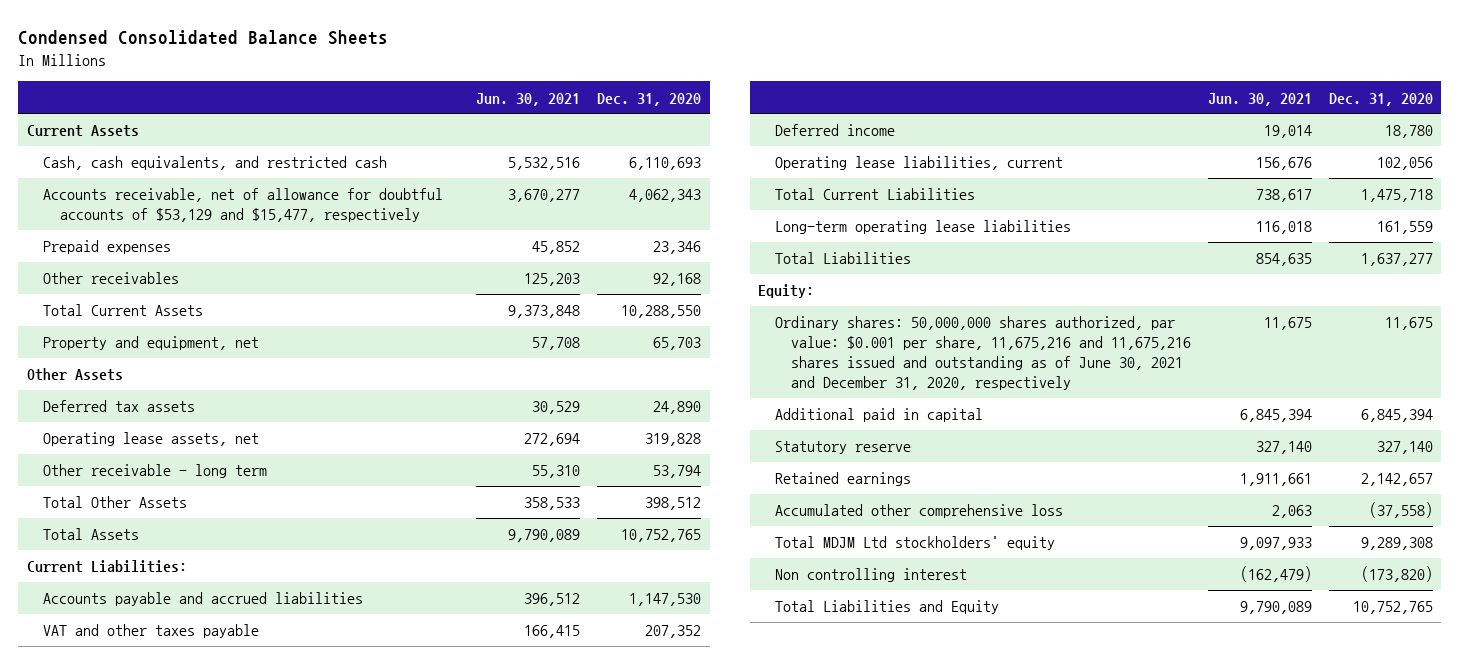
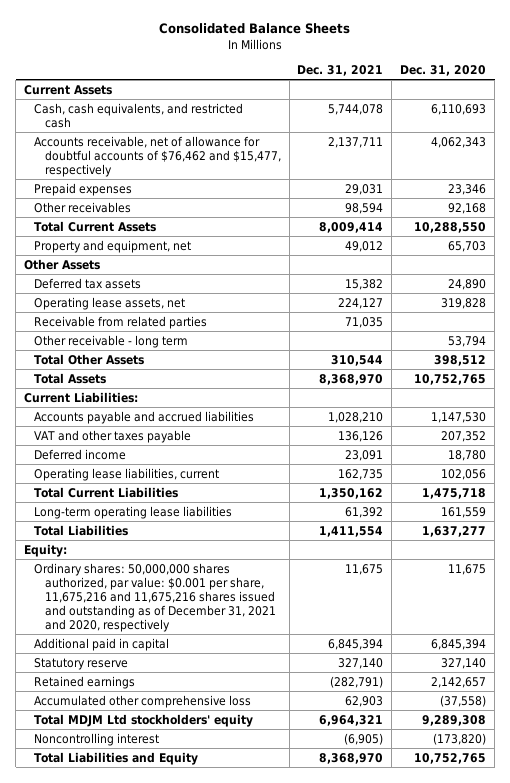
[18,30,389,46] Condensed Consolidated Balance Sheets -> [159,23,351,35] Consolidated Balance Sheets
[476,92,581,106] Jun. 30, 2021 -> none
none -> [297,64,384,76] Dec. 31, 2021
[43,188,444,223] Accounts receivable, net of allowance for doubtful accounts of $53,129 and $15,477, respectively -> [34,135,281,177] Accounts receivable, net of allowance for doubtful accounts of $76,462 and $15,477, respectively
none -> [34,315,208,329] Receivable from related parties
[774,316,1192,391] Ordinary shares: 50,000,000 shares authorized, par value: $0.001 per share, 11,675,216 and 11,675,216 shares issued and outstanding as of June 30, 2021 and December 31, 2020, respectively -> [34,562,276,632] Ordinary shares: 50,000,000 shares authorized, par value: $0.001 per share, 11,675,216 and 11,675,216 shares issued and outstanding as of December 31, 2021 and 2020, respectively
[774,568,967,583] Non controlling interest -> [34,732,160,746] Noncontrolling interest

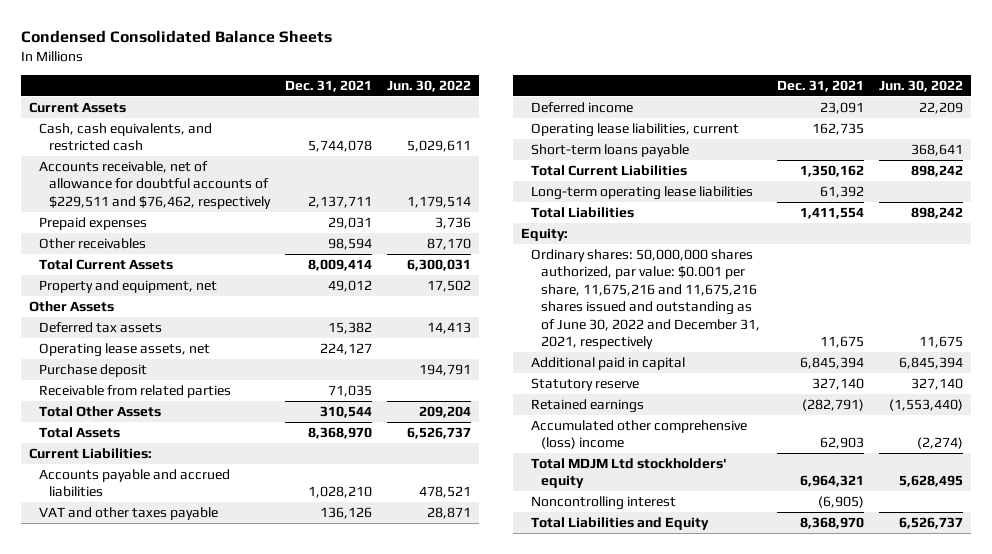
[159,23,351,35] Consolidated Balance Sheets -> [21,30,333,44] Condensed Consolidated Balance Sheets
[400,64,487,76] Dec. 31, 2020 -> none
none -> [387,79,472,92] Jun. 30, 2022
[34,135,281,177] Accounts receivable, net of allowance for doubtful accounts of $76,462 and $15,477, respectively -> [38,160,271,209] Accounts receivable, net of allowance for doubtful accounts of $229,511 and $76,462, respectively
none -> [38,363,147,377] Purchase deposit
[34,334,189,348] Other receivable - long term -> none
none -> [530,143,689,157] Short-term loans payable
[34,562,276,632] Ordinary shares: 50,000,000 shares authorized, par value: $0.001 per share, 11,675,216 and 11,675,216 shares issued and outstanding as of December 31, 2021 and 2020, respectively -> [530,248,760,350] Ordinary shares: 50,000,000 shares authorized, par value: $0.001 per share, 11,675,216 and 11,675,216 shares issued and outstanding as of June 30, 2022 and December 31, 2021, respectively
[34,694,252,708] Accumulated other comprehensive loss -> [530,419,747,450] Accumulated other comprehensive (loss) income

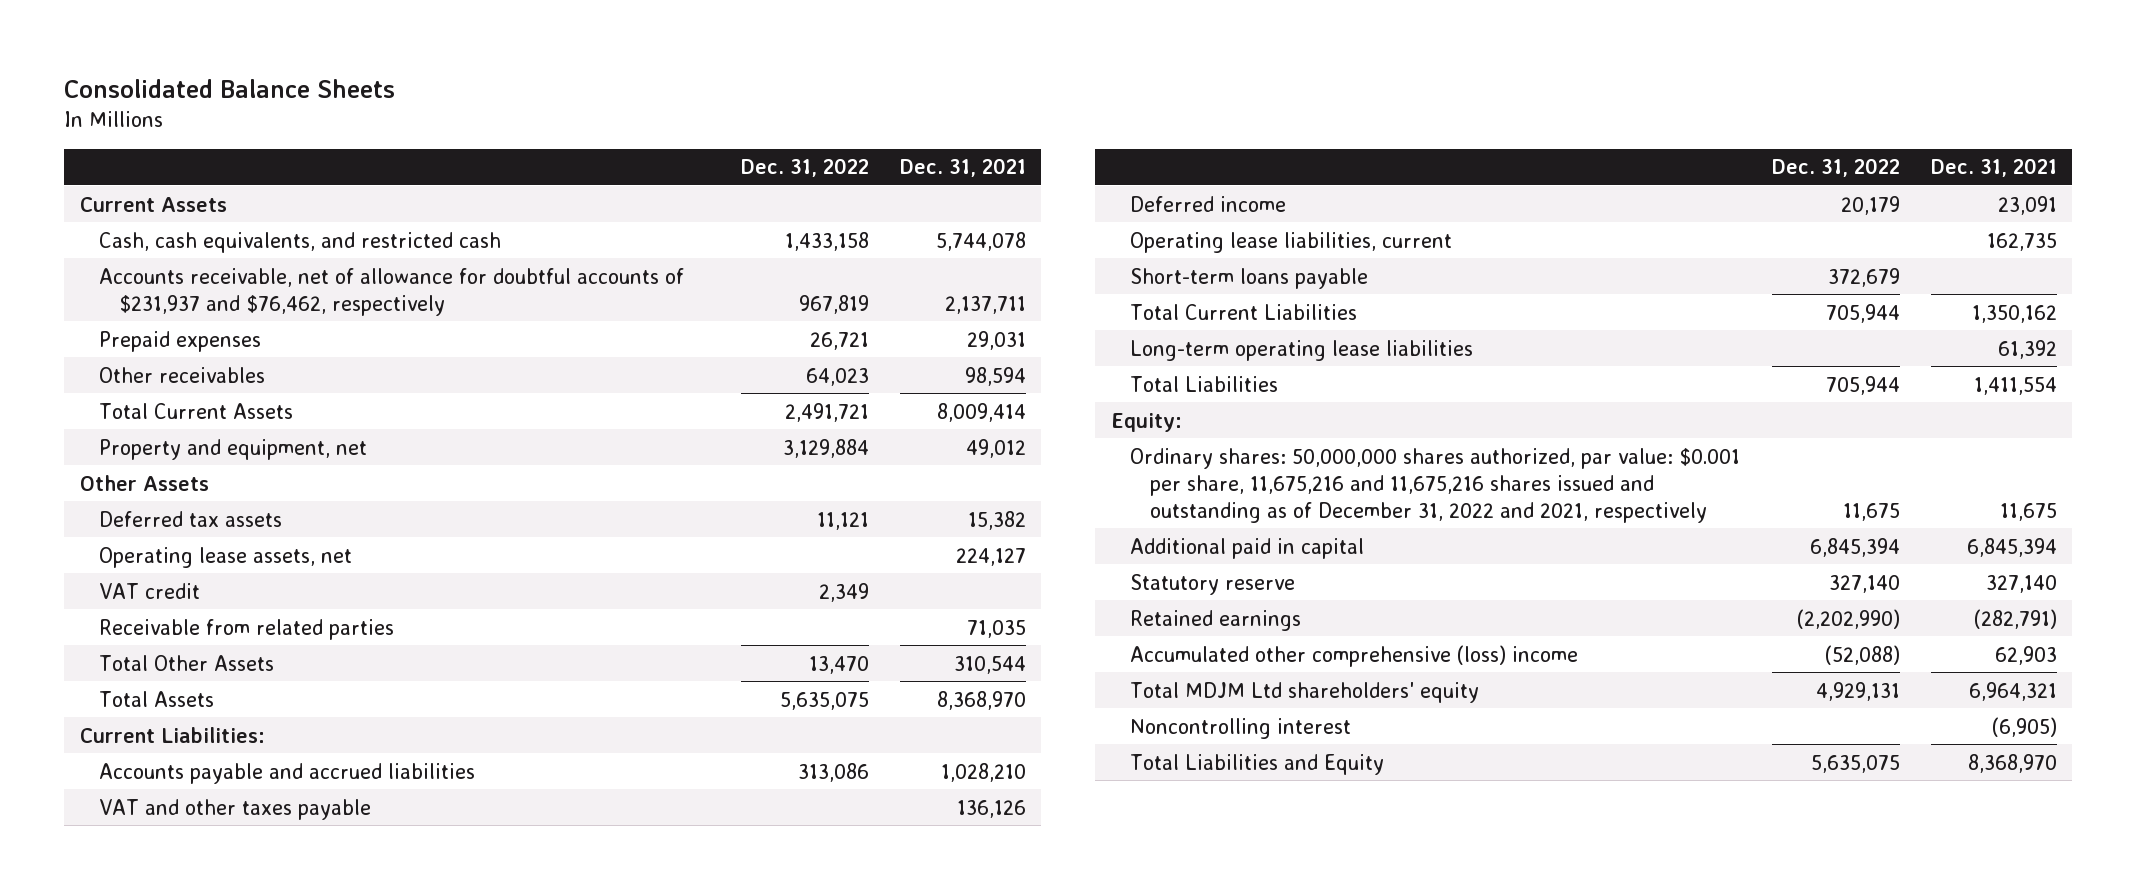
[21,30,333,44] Condensed Consolidated Balance Sheets -> [64,78,396,98] Consolidated Balance Sheets
[387,79,472,92] Jun. 30, 2022 -> none
none -> [740,158,869,178] Dec. 31, 2022
[38,160,271,209] Accounts receivable, net of allowance for doubtful accounts of $229,511 and $76,462, respectively -> [99,267,685,316] Accounts receivable, net of allowance for doubtful accounts of $231,937 and $76,462, respectively
[38,363,147,377] Purchase deposit -> none
none -> [99,582,201,599] VAT credit
[530,248,760,350] Ordinary shares: 50,000,000 shares authorized, par value: $0.001 per share, 11,675,216 and 11,675,216 shares issued and outstanding as of June 30, 2022 and December 31, 2021, respectively -> [1130,447,1741,523] Ordinary shares: 50,000,000 shares authorized, par value: $0.001 per share, 11,675,216 and 11,675,216 shares issued and outstanding as of December 31, 2022 and 2021, respectively
[530,457,727,489] Total MDJM Ltd stockholders' equity -> [1130,681,1480,703] Total MDJM Ltd shareholders' equity

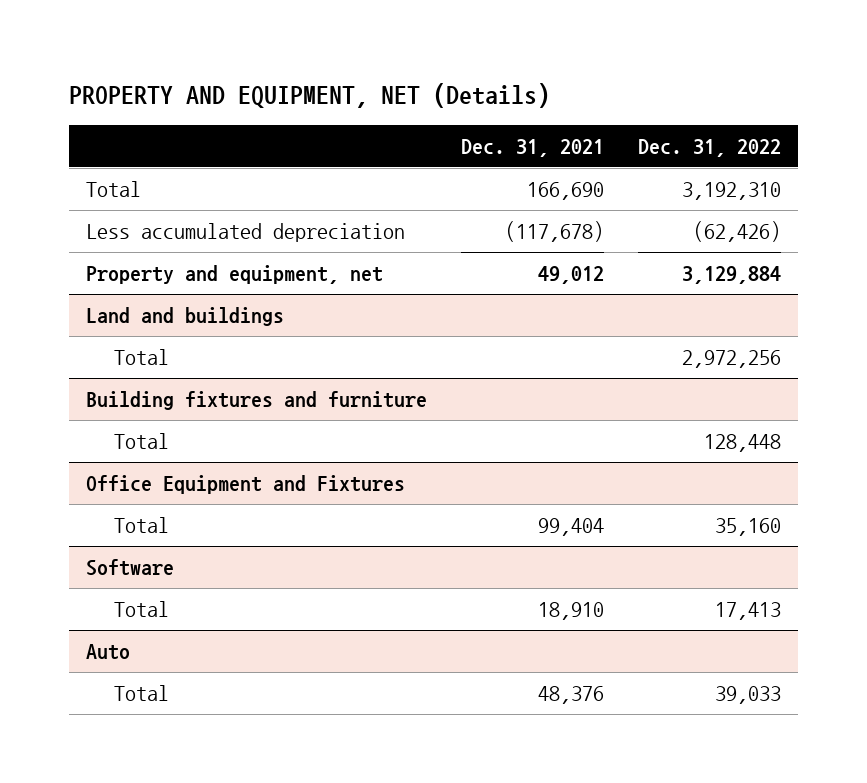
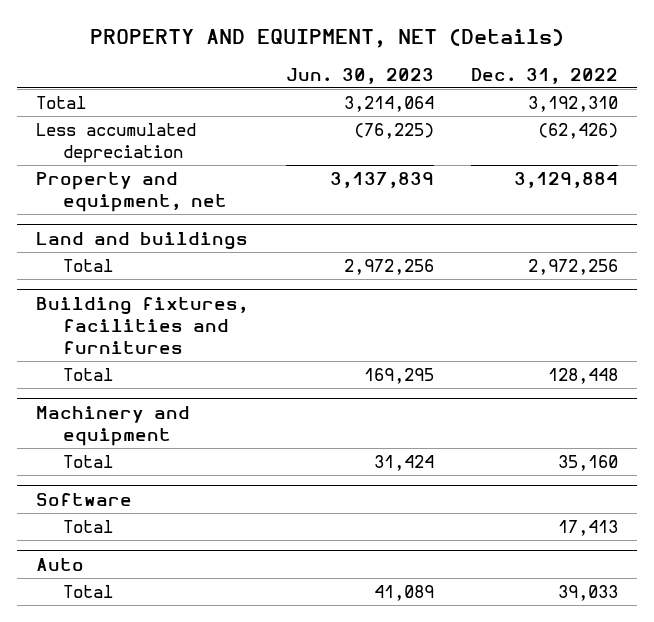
[461,139,605,158] Dec. 31, 2021 -> none
none -> [285,67,434,84] Jun. 30, 2023
[86,390,428,410] Building fixtures and furniture -> [35,297,248,354] Building fixtures, facilities and furnitures
[86,474,406,494] Office Equipment and Fixtures -> none
none -> [35,406,190,446] Machinery and equipment

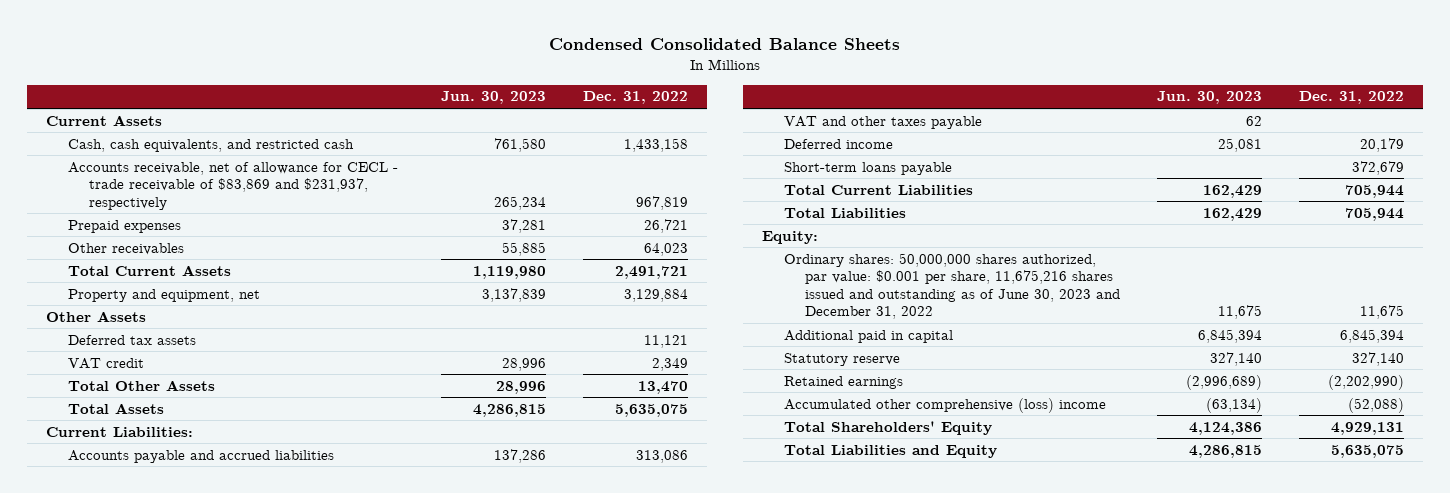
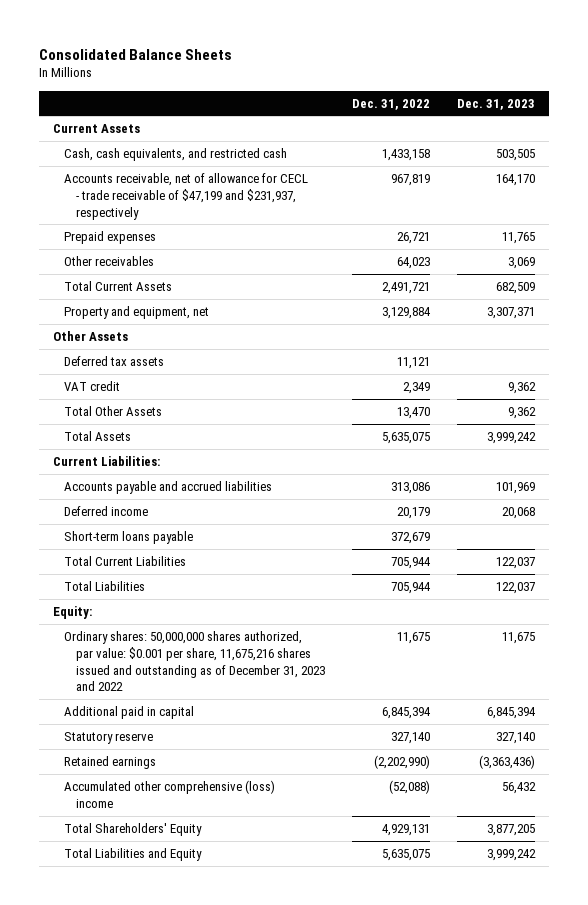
[548,38,900,51] Condensed Consolidated Balance Sheets -> [39,48,233,60] Consolidated Balance Sheets
[441,91,547,105] Jun. 30, 2023 -> none
none -> [457,98,536,110] Dec. 31, 2023
[67,161,398,210] Accounts receivable, net of allowance for CECL - trade receivable of $83,869 and $231,937, respectively -> [64,173,309,220] Accounts receivable, net of allowance for CECL - trade receivable of $47,199 and $231,937, respectively
[783,115,982,129] VAT and other taxes payable -> none
[783,252,1121,320] Ordinary shares: 50,000,000 shares authorized, par value: $0.001 per share, 11,675,216 shares issued and outstanding as of June 30, 2023 and December 31, 2022 -> [64,631,325,692] Ordinary shares: 50,000,000 shares authorized, par value: $0.001 per share, 11,675,216 shares issued and outstanding as of December 31, 2023 and 2022

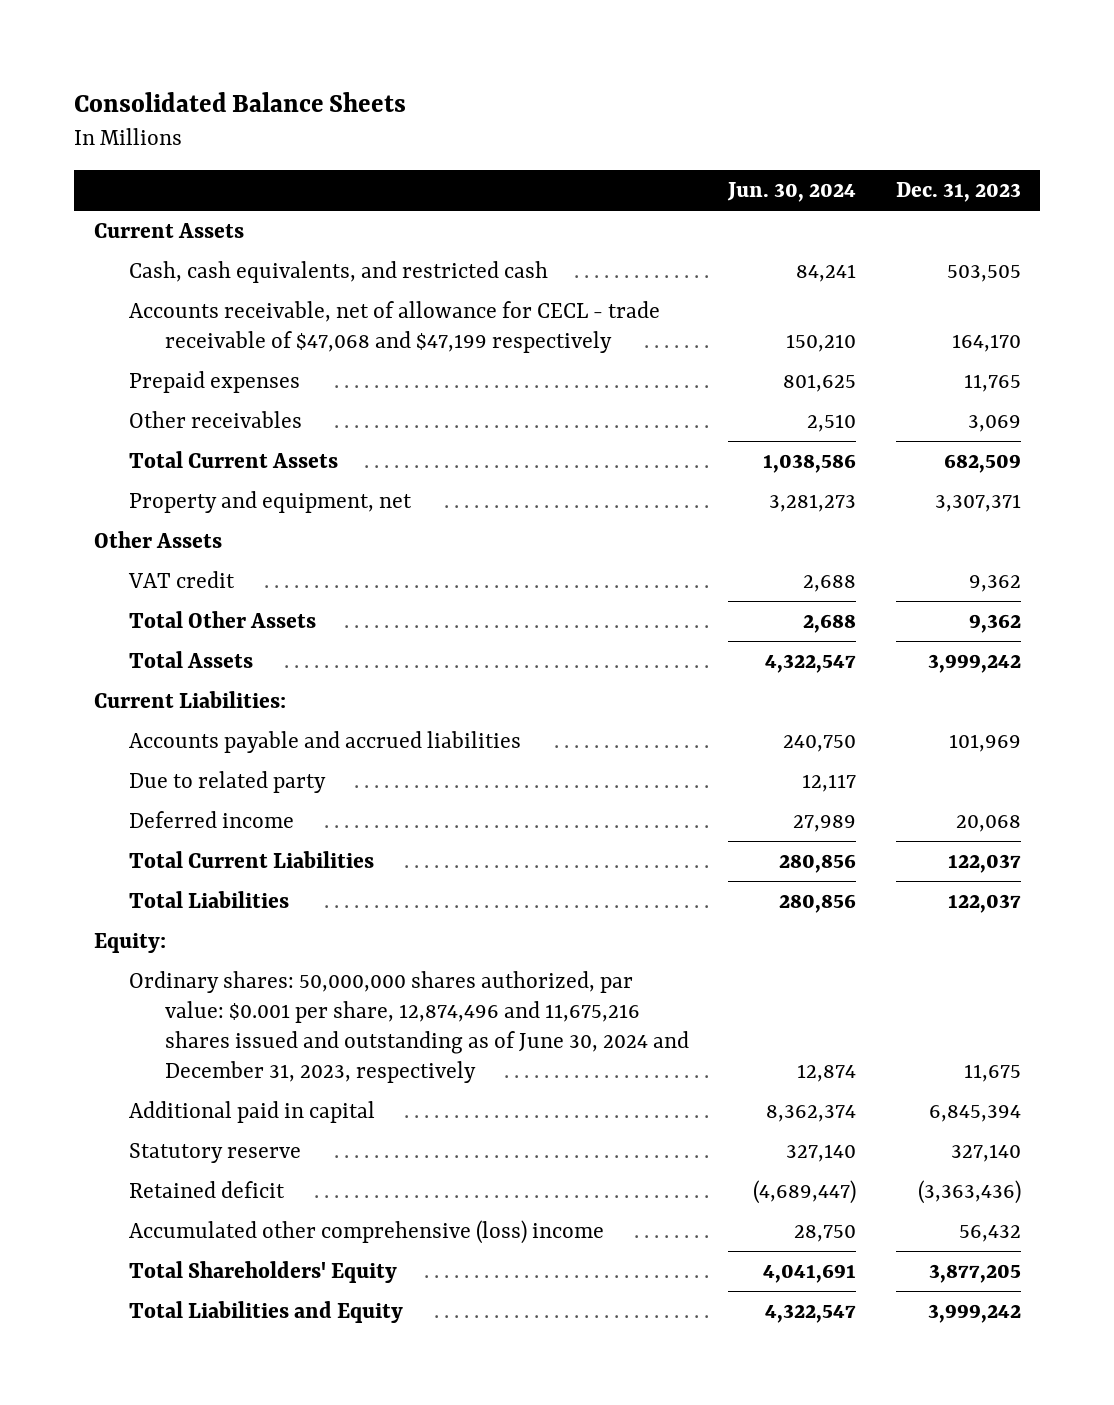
[351,98,430,110] Dec. 31, 2022 -> none
none -> [727,182,857,203] Jun. 30, 2024
[64,173,309,220] Accounts receivable, net of allowance for CECL - trade receivable of $47,199 and $231,937, respectively -> [129,301,661,354] Accounts receivable, net of allowance for CECL - trade receivable of $47,068 and $47,199 respectively
[64,356,165,367] Deferred tax assets -> none
none -> [129,771,327,794] Due to related party
[64,531,194,545] Short-term loans payable -> none
[64,631,325,692] Ordinary shares: 50,000,000 shares authorized, par value: $0.001 per share, 11,675,216 shares issued and outstanding as of December 31, 2023 and 2022 -> [129,971,690,1083] Ordinary shares: 50,000,000 shares authorized, par value: $0.001 per share, 12,874,496 and 11,675,216 shares issued and outstanding as of June 30, 2024 and December 31, 2023, respectively
[64,756,157,770] Retained earnings -> [129,1181,286,1199] Retained deficit

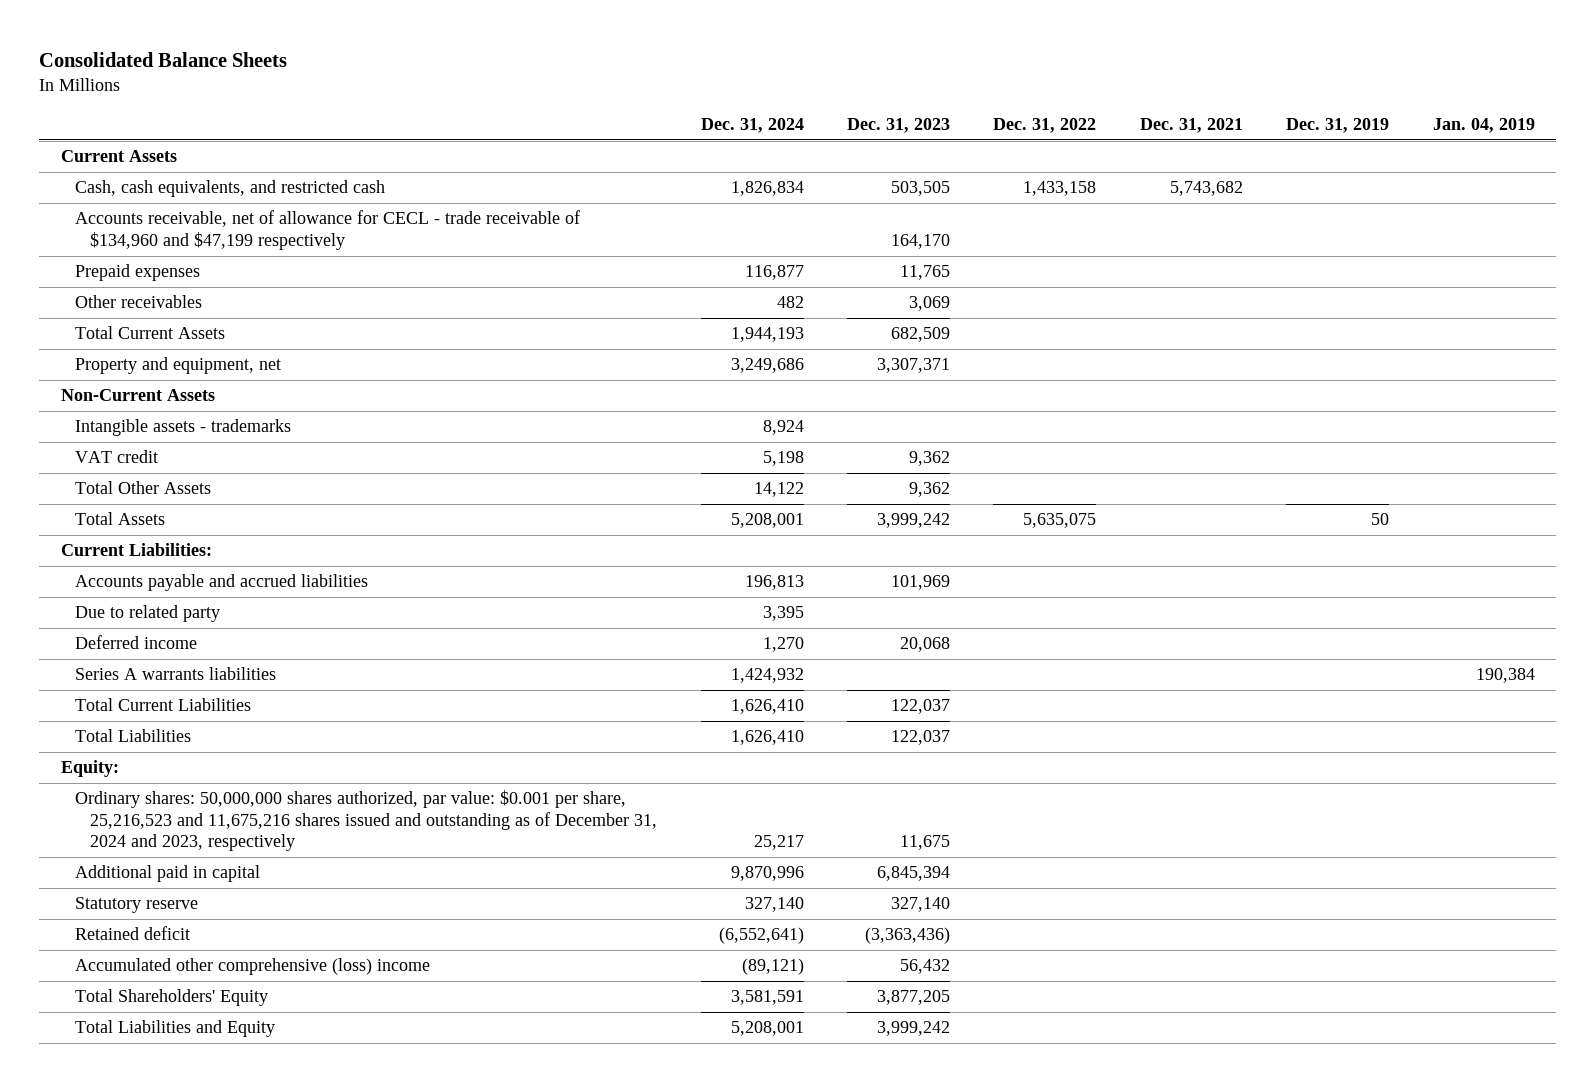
[727,182,857,203] Jun. 30, 2024 -> none
none -> [700,118,804,134] Dec. 31, 2024
none -> [993,118,1097,134] Dec. 31, 2022
none -> [1139,118,1243,134] Dec. 31, 2021
none -> [1286,118,1390,134] Dec. 31, 2019
none -> [1432,118,1535,134] Jan. 04, 2019
[129,301,661,354] Accounts receivable, net of allowance for CECL - trade receivable of $47,068 and $47,199 respectively -> [75,210,581,250] Accounts receivable, net of allowance for CECL - trade receivable of $134,960 and $47,199 respectively
[93,531,222,549] Other Assets -> [60,389,215,402] Non-Current Assets
none -> [75,419,292,437] Intangible assets - trademarks
none -> [75,667,277,681] Series A warrants liabilities
[129,971,690,1083] Ordinary shares: 50,000,000 shares authorized, par value: $0.001 per share, 12,874,496 and 11,675,216 shares issued and outstanding as of June 30, 2024 and December 31, 2023, respectively -> [75,790,658,851] Ordinary shares: 50,000,000 shares authorized, par value: $0.001 per share, 25,216,523 and 11,675,216 shares issued and outstanding as of December 31, 2024 and 2023, respectively

